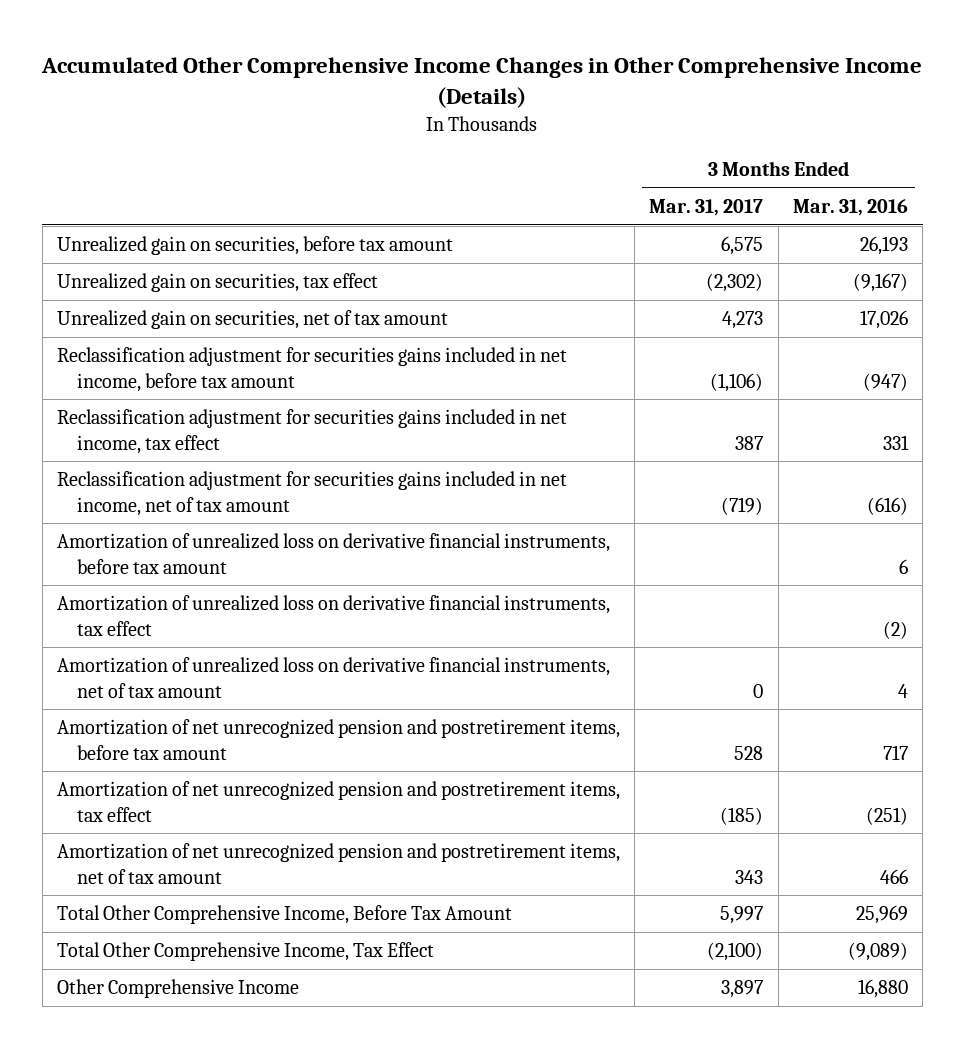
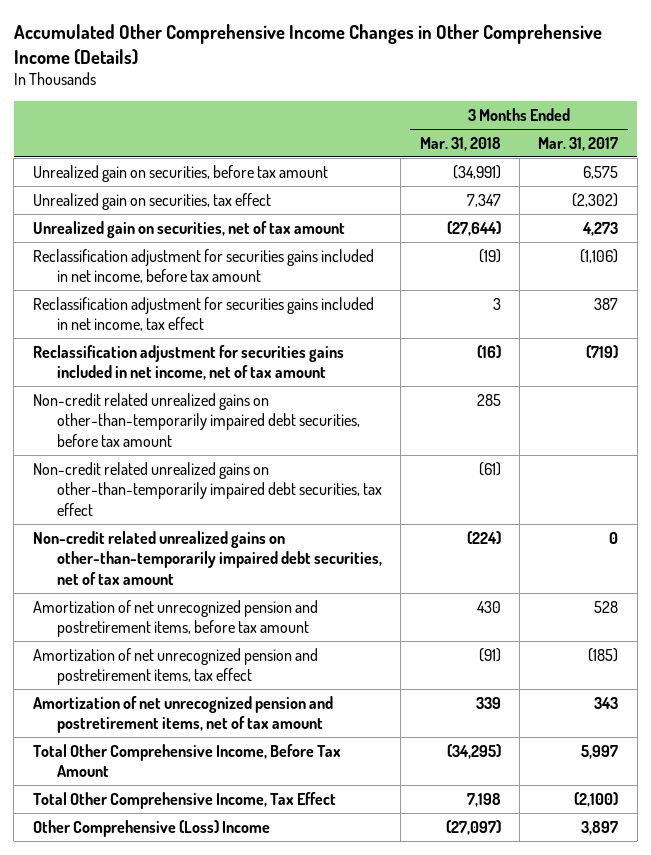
[792,198,908,216] Mar. 31, 2016 -> none
none -> [419,136,501,151] Mar. 31, 2018
[56,533,610,574] Amortization of unrealized loss on derivative financial instruments, before tax amount -> none
[56,595,610,636] Amortization of unrealized loss on derivative financial instruments, tax effect -> none
[56,657,610,698] Amortization of unrealized loss on derivative financial instruments, net of tax amount -> none
none -> [32,392,360,447] Non-credit related unrealized gains on other-than-temporarily impaired debt securities, before tax amount
none -> [32,461,382,516] Non-credit related unrealized gains on other-than-temporarily impaired debt securities, tax effect
none -> [32,530,382,585] Non-credit related unrealized gains on other-than-temporarily impaired debt securities, net of tax amount
[56,979,299,999] Other Comprehensive Income -> [32,819,270,837] Other Comprehensive (Loss) Income

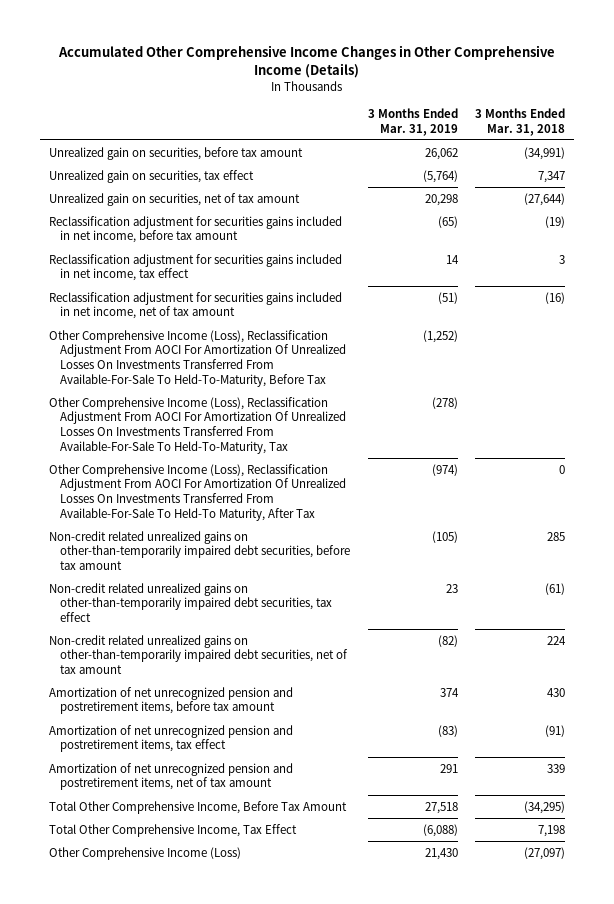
[538,136,619,151] Mar. 31, 2017 -> none
none -> [367,107,458,136] 3 Months Ended Mar. 31, 2019
none -> [48,329,346,387] Other Comprehensive Income (Loss), Reclassification Adjustment From AOCI For Amortization Of Unrealized Losses On Investments Transferred From Available-For-Sale To Held-To-Maturity, Before Tax
none -> [48,396,346,454] Other Comprehensive Income (Loss), Reclassification Adjustment From AOCI For Amortization Of Unrealized Losses On Investments Transferred From Available-For-Sale To Held-To-Maturity, Tax
none -> [48,463,346,521] Other Comprehensive Income (Loss), Reclassification Adjustment From AOCI For Amortization Of Unrealized Losses On Investments Transferred From Available-For-Sale To Held-To Maturity, After Tax
[466,530,501,544] (224) -> [547,635,567,645] 224
[32,819,270,837] Other Comprehensive (Loss) Income -> [48,846,241,860] Other Comprehensive Income (Loss)

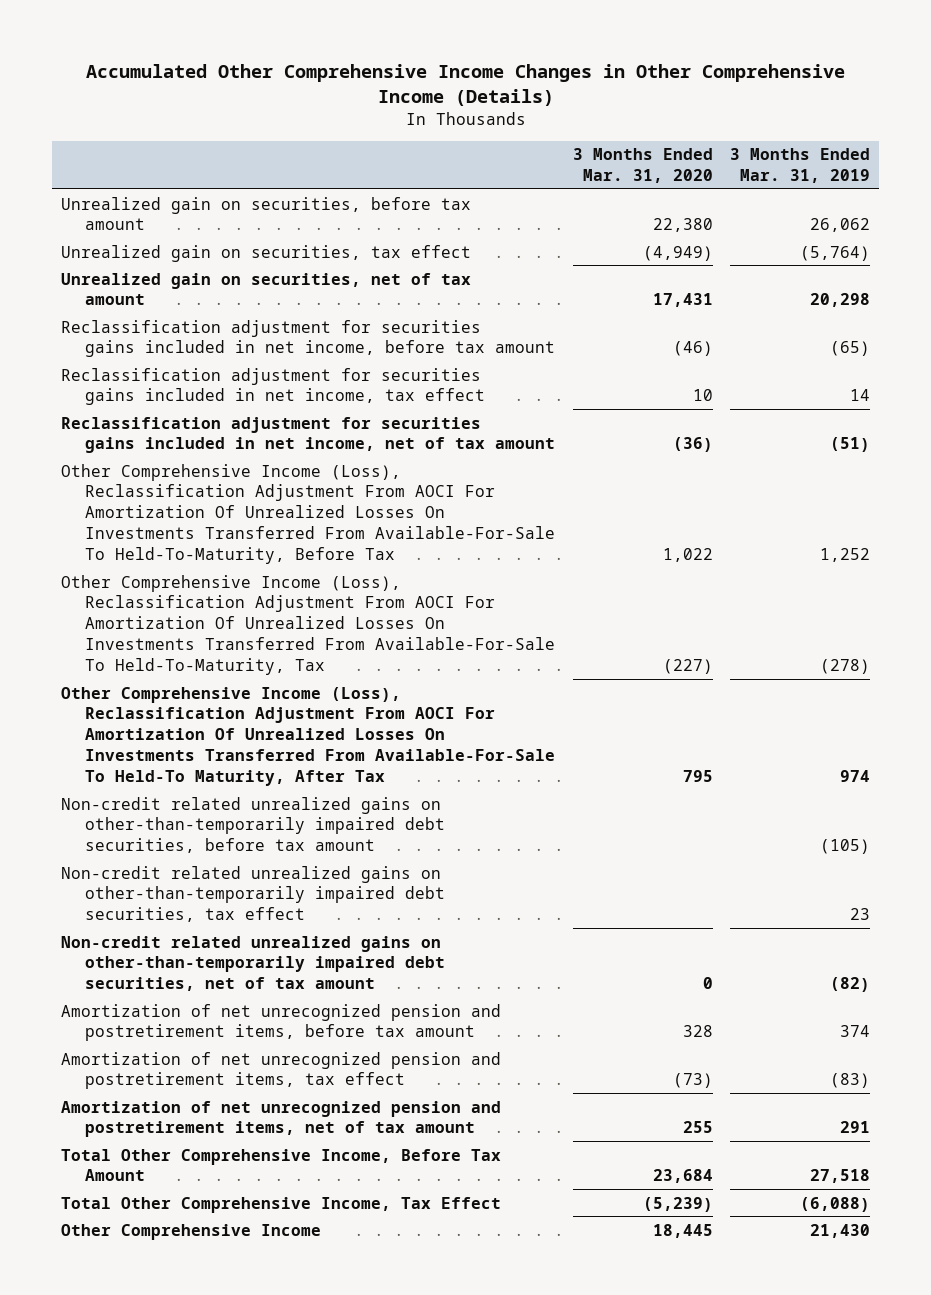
[475,107,566,136] 3 Months Ended Mar. 31, 2018 -> none
none -> [572,148,713,184] 3 Months Ended Mar. 31, 2020
[422,329,458,343] (1,252) -> [819,547,870,562] 1,252
[431,463,458,476] (974) -> [839,769,870,782] 974
[48,846,241,860] Other Comprehensive Income (Loss) -> [61,1223,322,1240] Other Comprehensive Income

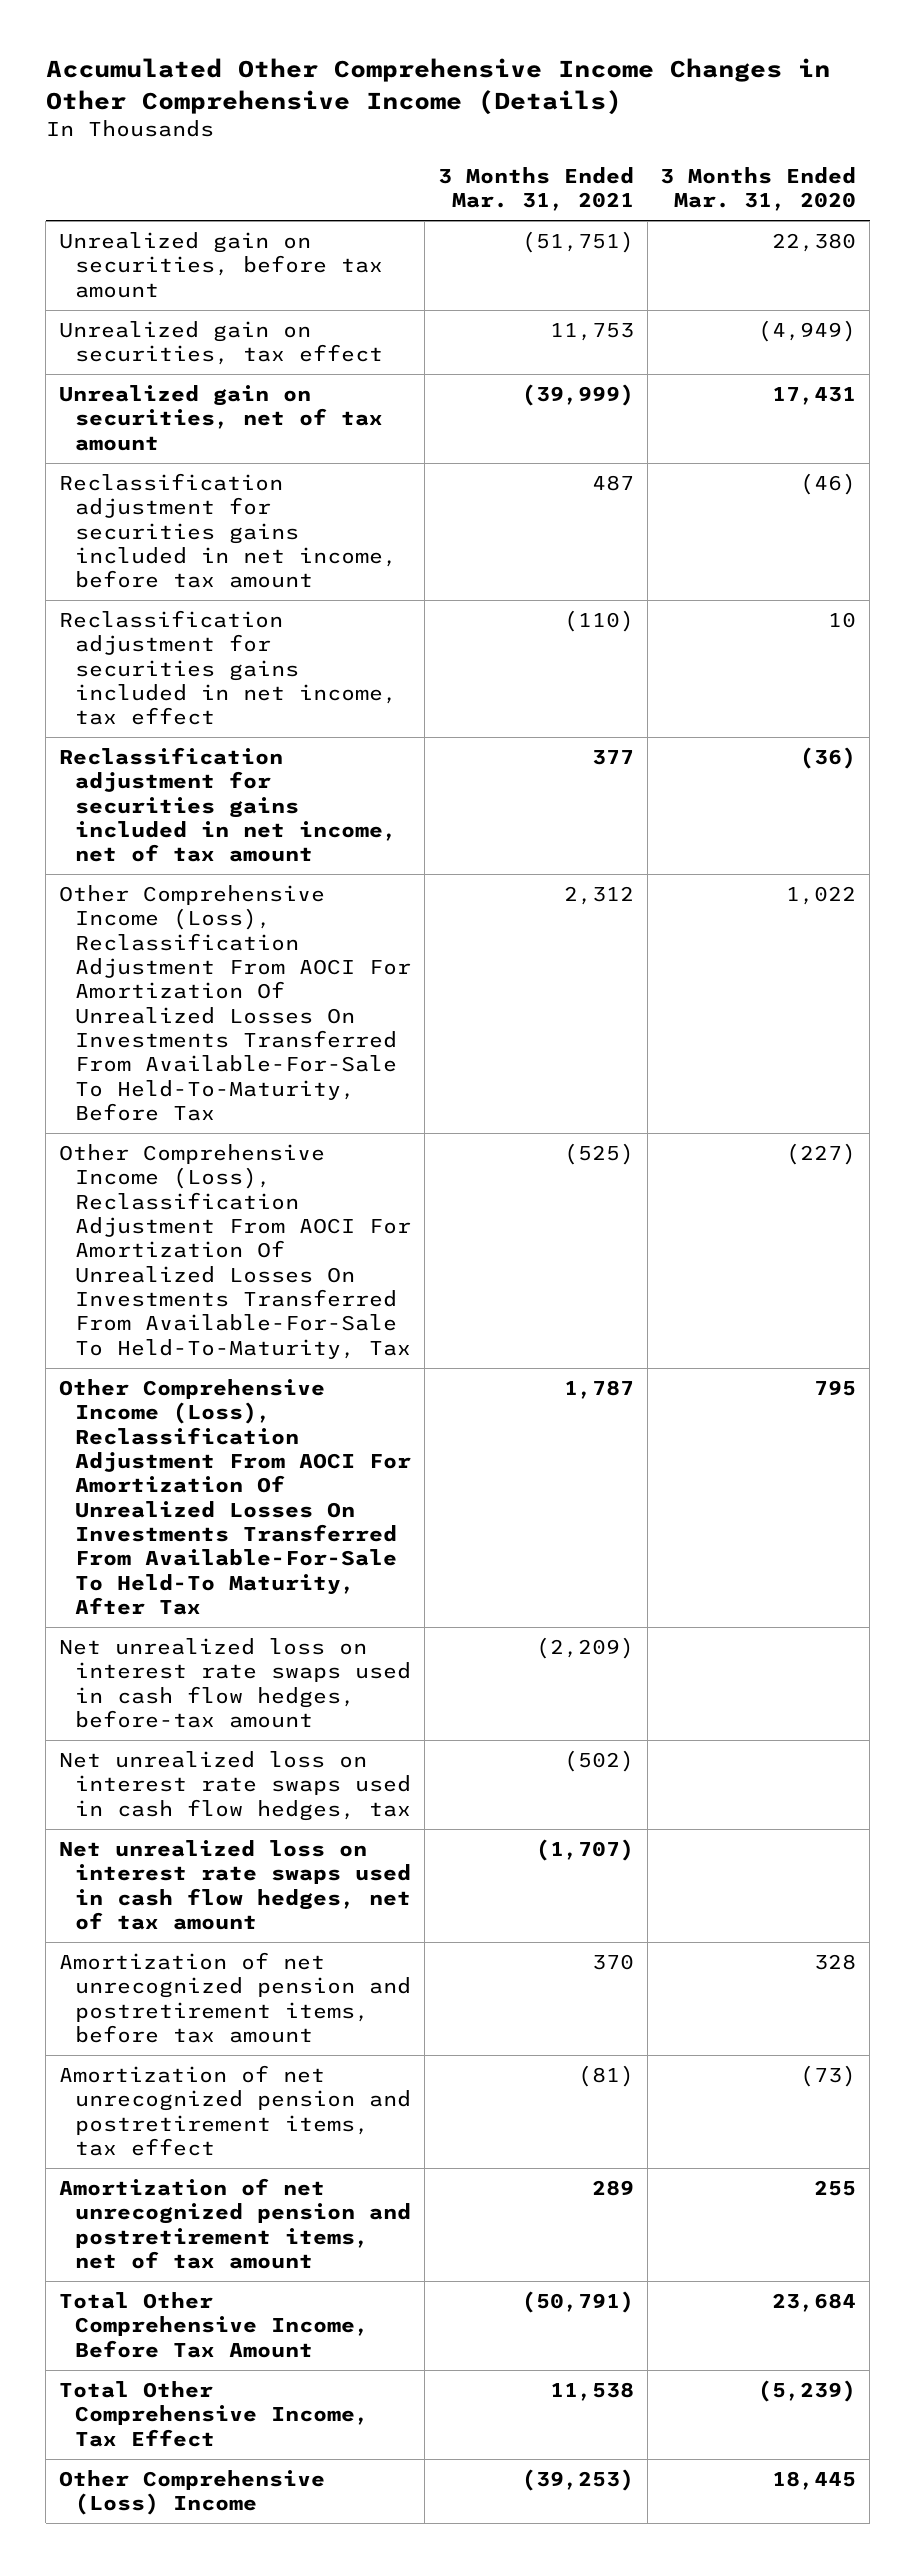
[729,148,870,184] 3 Months Ended Mar. 31, 2019 -> none
none -> [437,166,634,212] 3 Months Ended Mar. 31, 2021
[61,796,446,854] Non-credit related unrealized gains on other-than-temporarily impaired debt securities, before tax amount -> none
[61,865,446,923] Non-credit related unrealized gains on other-than-temporarily impaired debt securities, tax effect -> none
[61,935,446,992] Non-credit related unrealized gains on other-than-temporarily impaired debt securities, net of tax amount -> none
none -> [59,1638,412,1729] Net unrealized loss on interest rate swaps used in cash flow hedges, before-tax amount
none -> [59,1751,412,1821] Net unrealized loss on interest rate swaps used in cash flow hedges, tax
none -> [59,1840,412,1931] Net unrealized loss on interest rate swaps used in cash flow hedges, net of tax amount
[61,1223,322,1240] Other Comprehensive Income -> [59,2470,326,2516] Other Comprehensive (Loss) Income

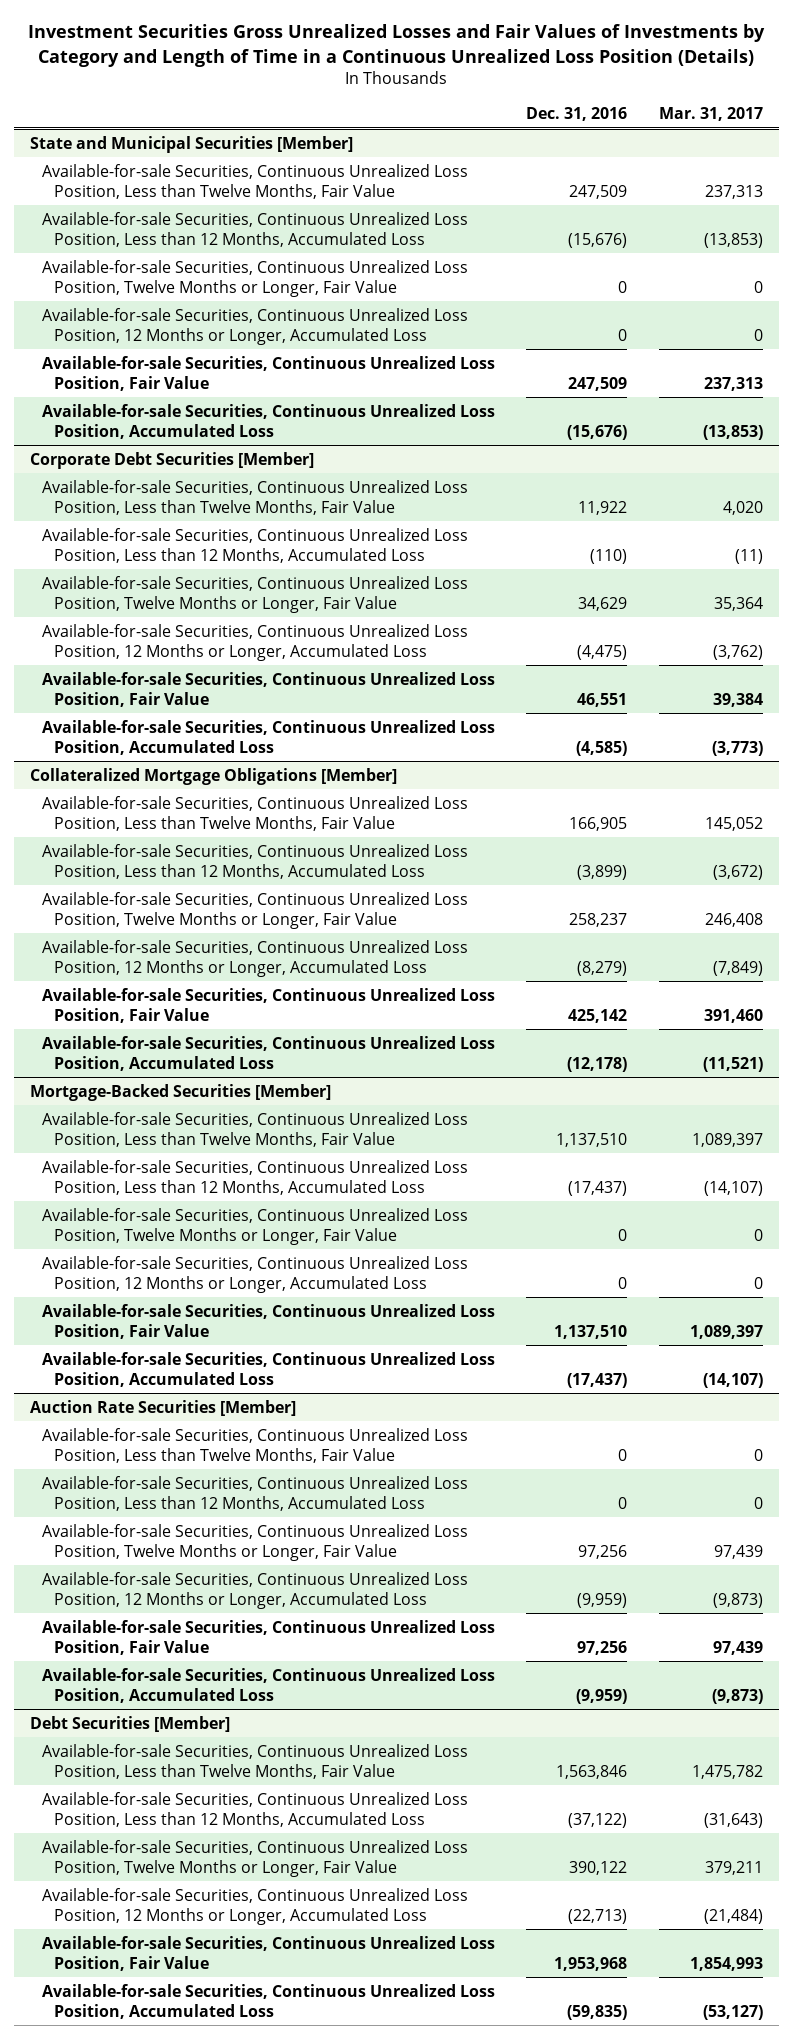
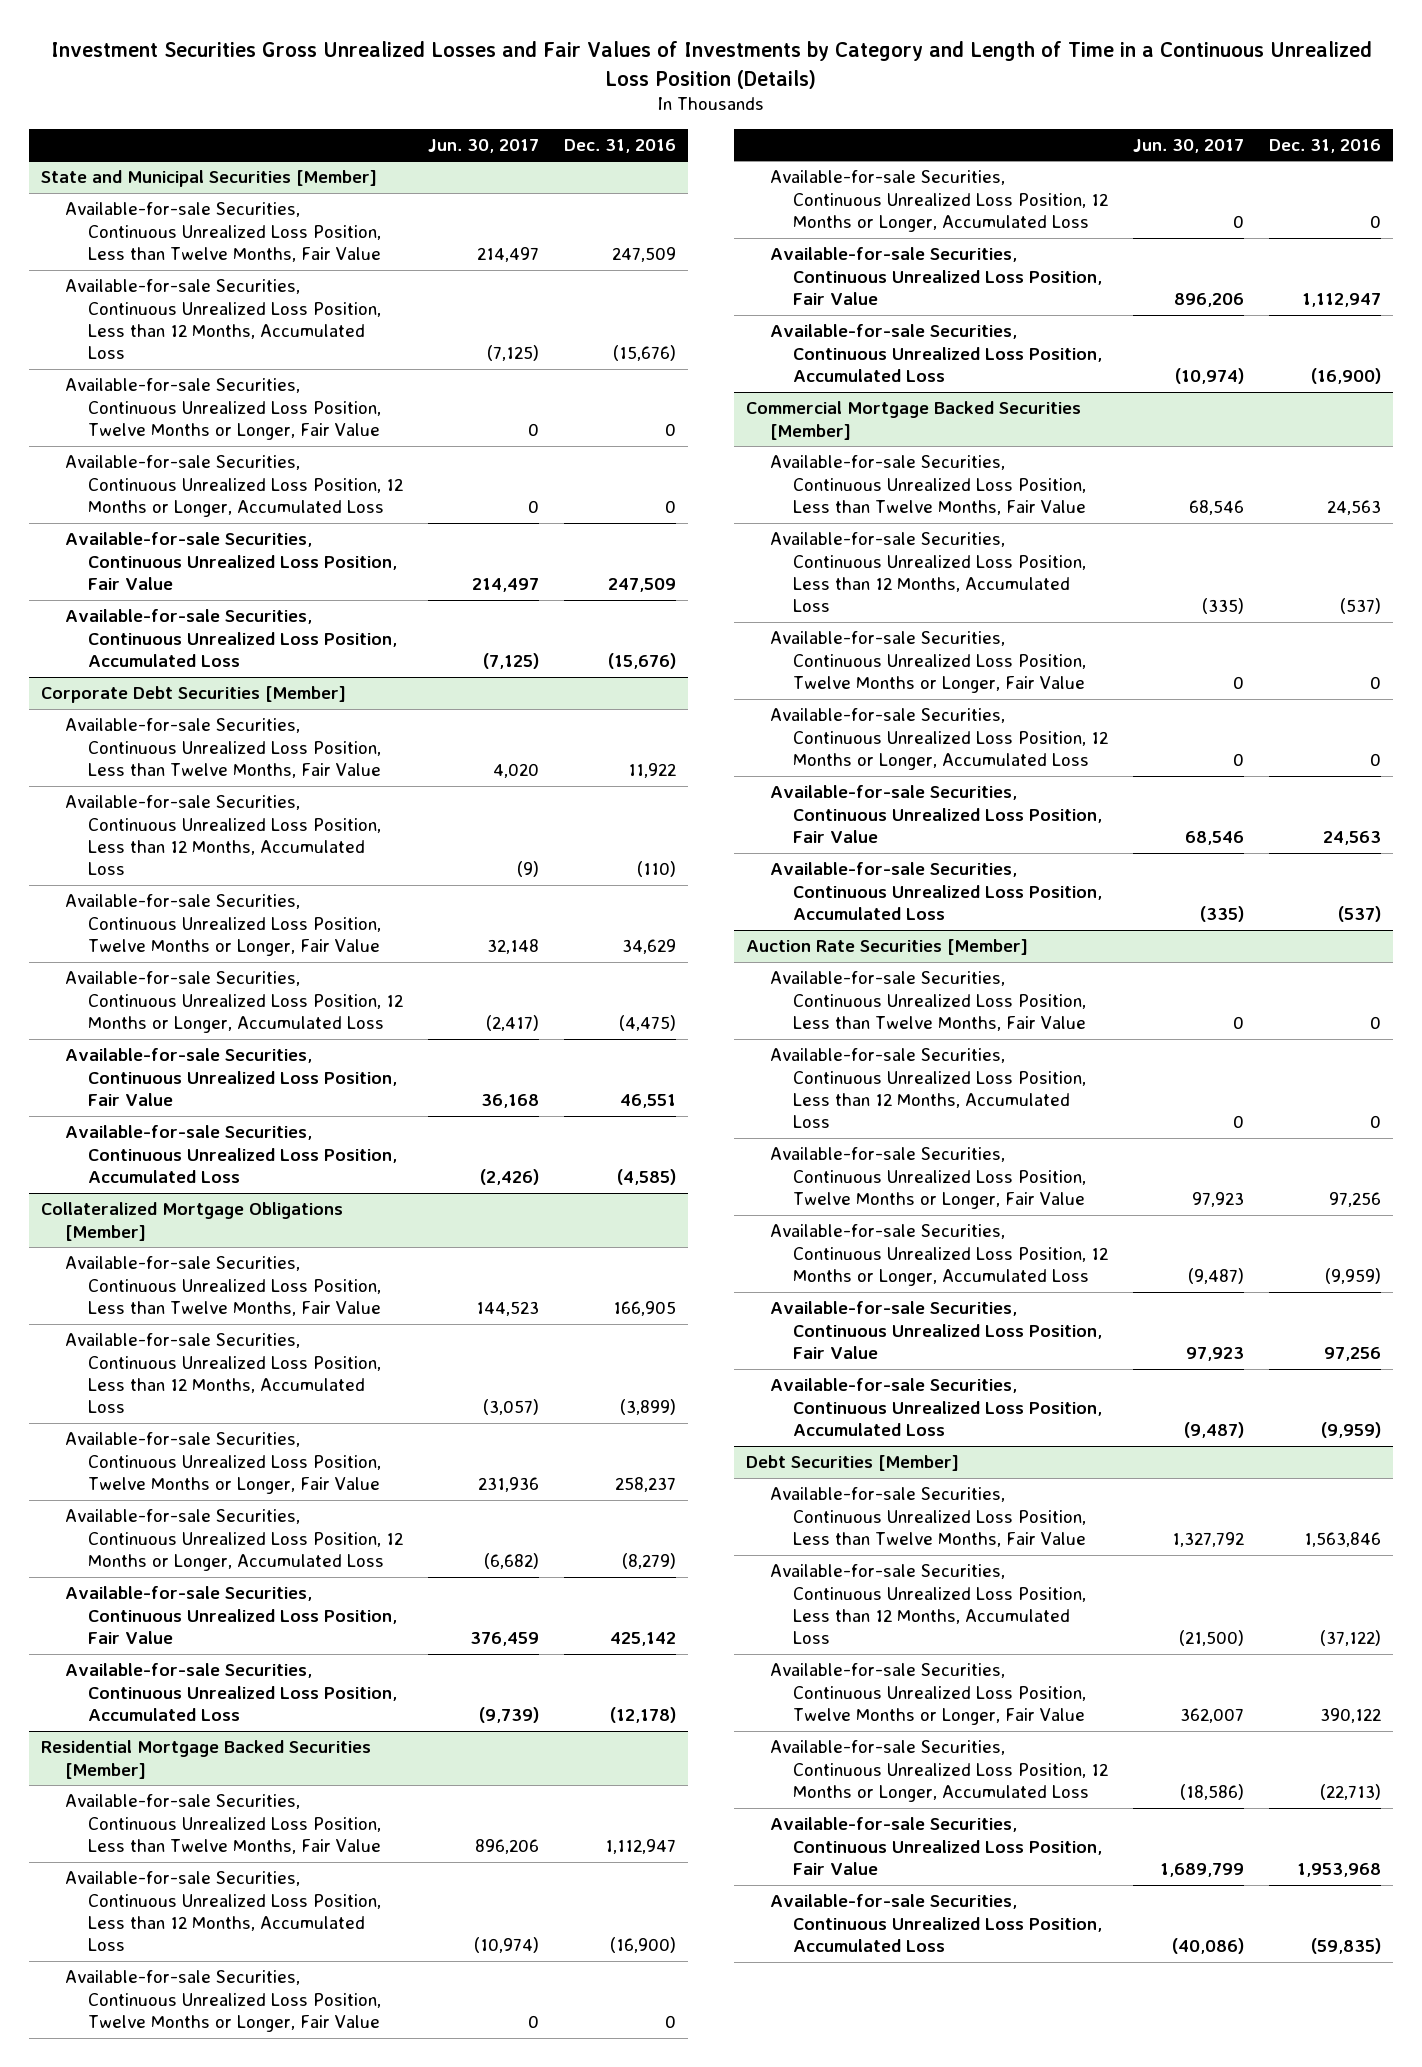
[659,107,764,122] Mar. 31, 2017 -> none
none -> [428,138,540,153] Jun. 30, 2017
[29,1083,331,1101] Mortgage-Backed Securities [Member] -> [41,1740,372,1779] Residential Mortgage Backed Securities [Member]
[556,1132,628,1147] 1,137,510 -> [604,1838,676,1854] 1,112,947
[568,1180,628,1196] (17,437) -> [609,1937,676,1954] (16,900)
[554,1324,628,1339] 1,137,510 -> [1302,292,1382,307] 1,112,947
[567,1372,628,1388] (17,437) -> [1311,367,1382,384] (16,900)
none -> [746,401,1082,440] Commercial Mortgage Backed Securities [Member]
none -> [769,455,1087,515] Available-for-sale Securities, Continuous Unrealized Loss Position, Less than Twelve Months, Fair Value
none -> [769,532,1087,613] Available-for-sale Securities, Continuous Unrealized Loss Position, Less than 12 Months, Accumulated Loss
none -> [769,631,1087,693] Available-for-sale Securities, Continuous Unrealized Loss Position, Twelve Months or Longer, Fair Value
none -> [769,708,1109,770] Available-for-sale Securities, Continuous Unrealized Loss Position, 12 Months or Longer, Accumulated Loss
none -> [769,785,1103,843] Available-for-sale Securities, Continuous Unrealized Loss Position, Fair Value
none -> [769,862,1103,920] Available-for-sale Securities, Continuous Unrealized Loss Position, Accumulated Loss

